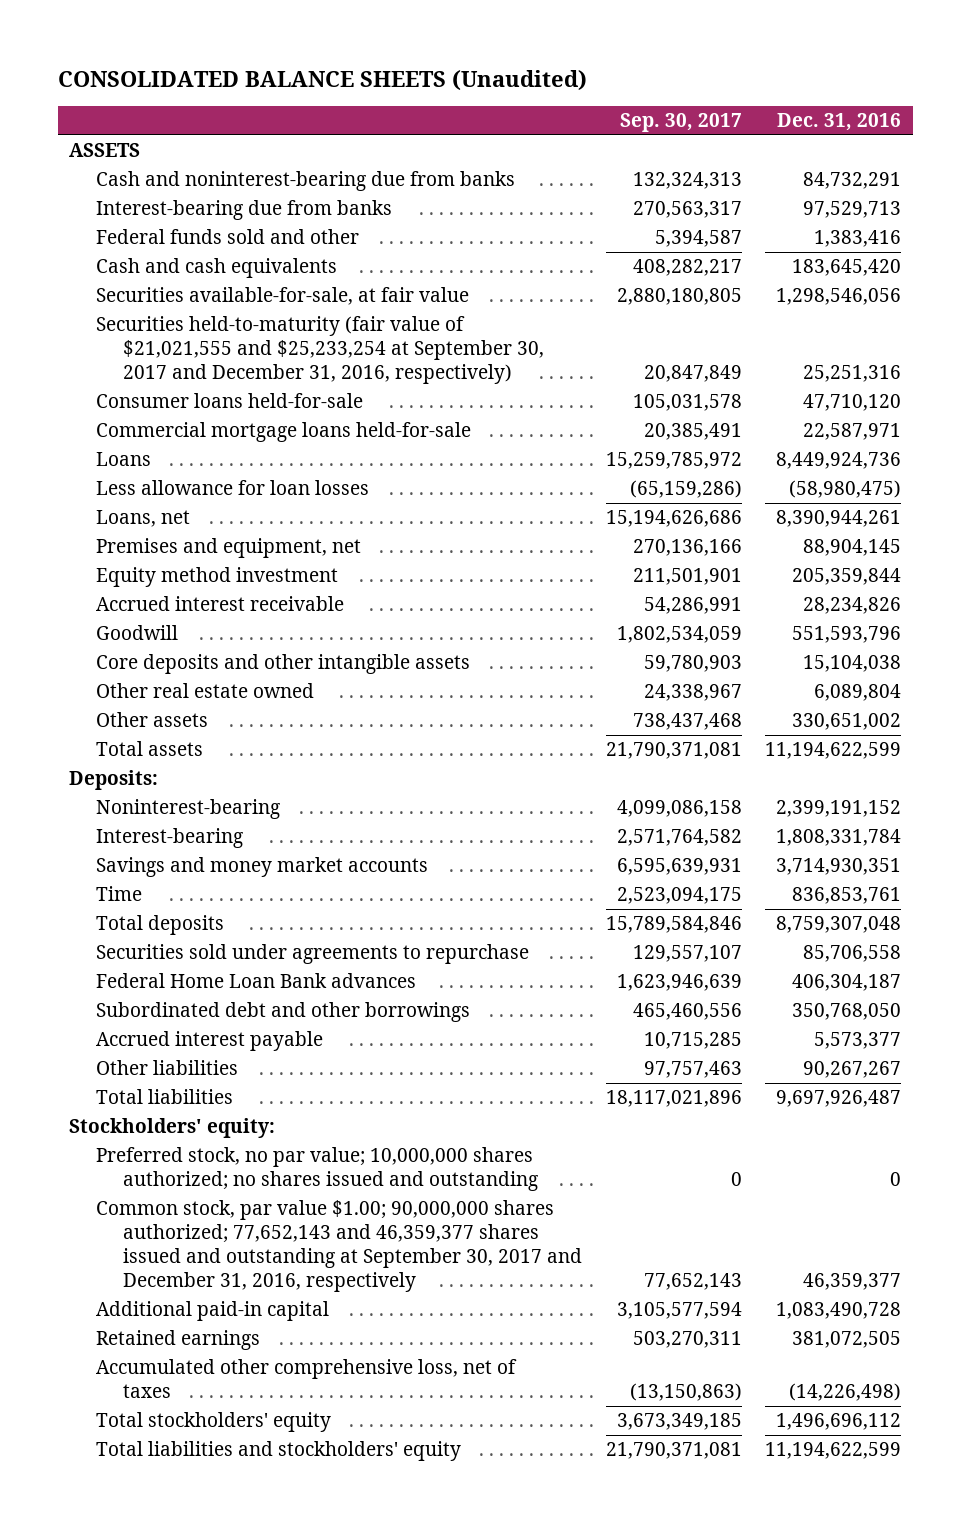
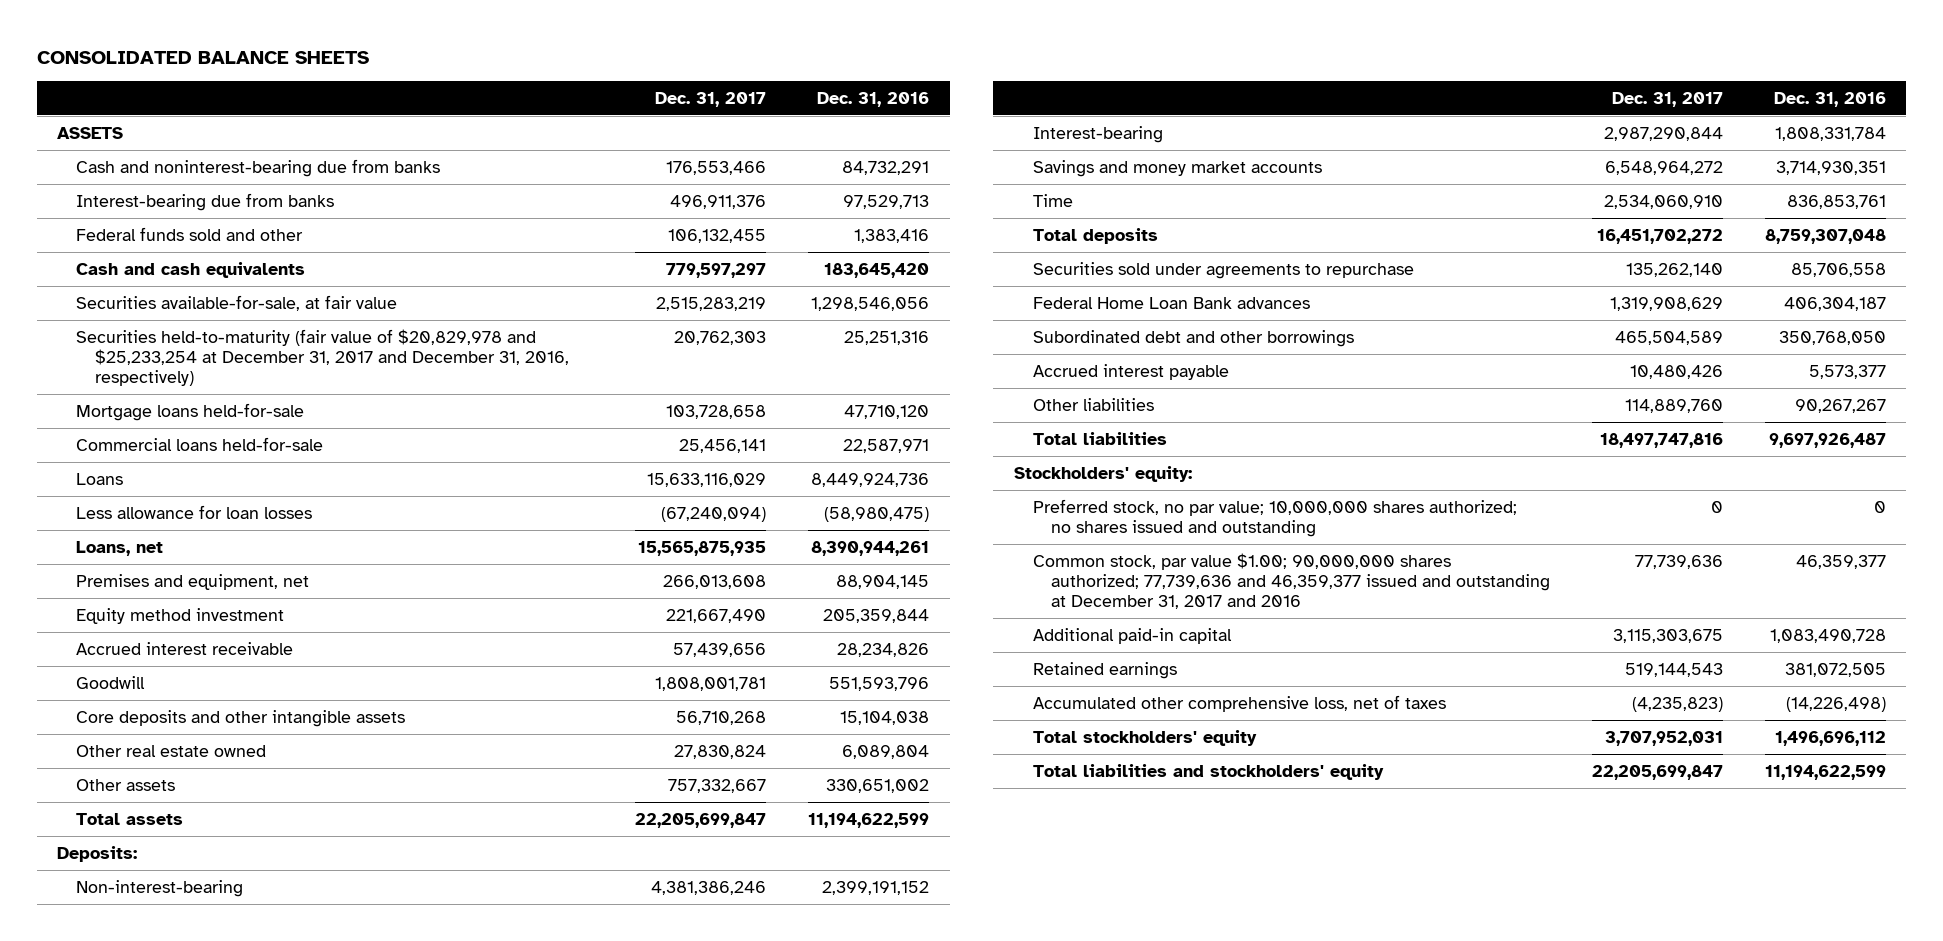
[57,69,587,91] CONSOLIDATED BALANCE SHEETS (Unaudited) -> [36,50,369,64] CONSOLIDATED BALANCE SHEETS
[619,113,742,133] Sep. 30, 2017 -> none
none -> [655,91,767,107] Dec. 31, 2017
[96,316,545,385] Securities held-to-maturity (fair value of $21,021,555 and $25,233,254 at September 30, 2017 and December 31, 2016, respectively) -> [76,328,569,387] Securities held-to-maturity (fair value of $20,829,978 and $25,233,254 at December 31, 2017 and December 31, 2016, respectively)
[96,393,364,409] Consumer loans held-for-sale -> [76,402,305,421] Mortgage loans held-for-sale
[96,422,472,443] Commercial mortgage loans held-for-sale -> [76,436,324,451] Commercial loans held-for-sale
[96,799,281,820] Noninterest-bearing -> [76,879,244,897] Non-interest-bearing
[96,1200,583,1292] Common stock, par value $1.00; 90,000,000 shares authorized; 77,652,143 and 46,359,377 shares issued and outstanding at September 30, 2017 and December 31, 2016, respectively -> [1032,552,1551,610] Common stock, par value $1.00; 90,000,000 shares authorized; 77,739,636 and 46,359,377 issued and outstanding at December 31, 2017 and 2016

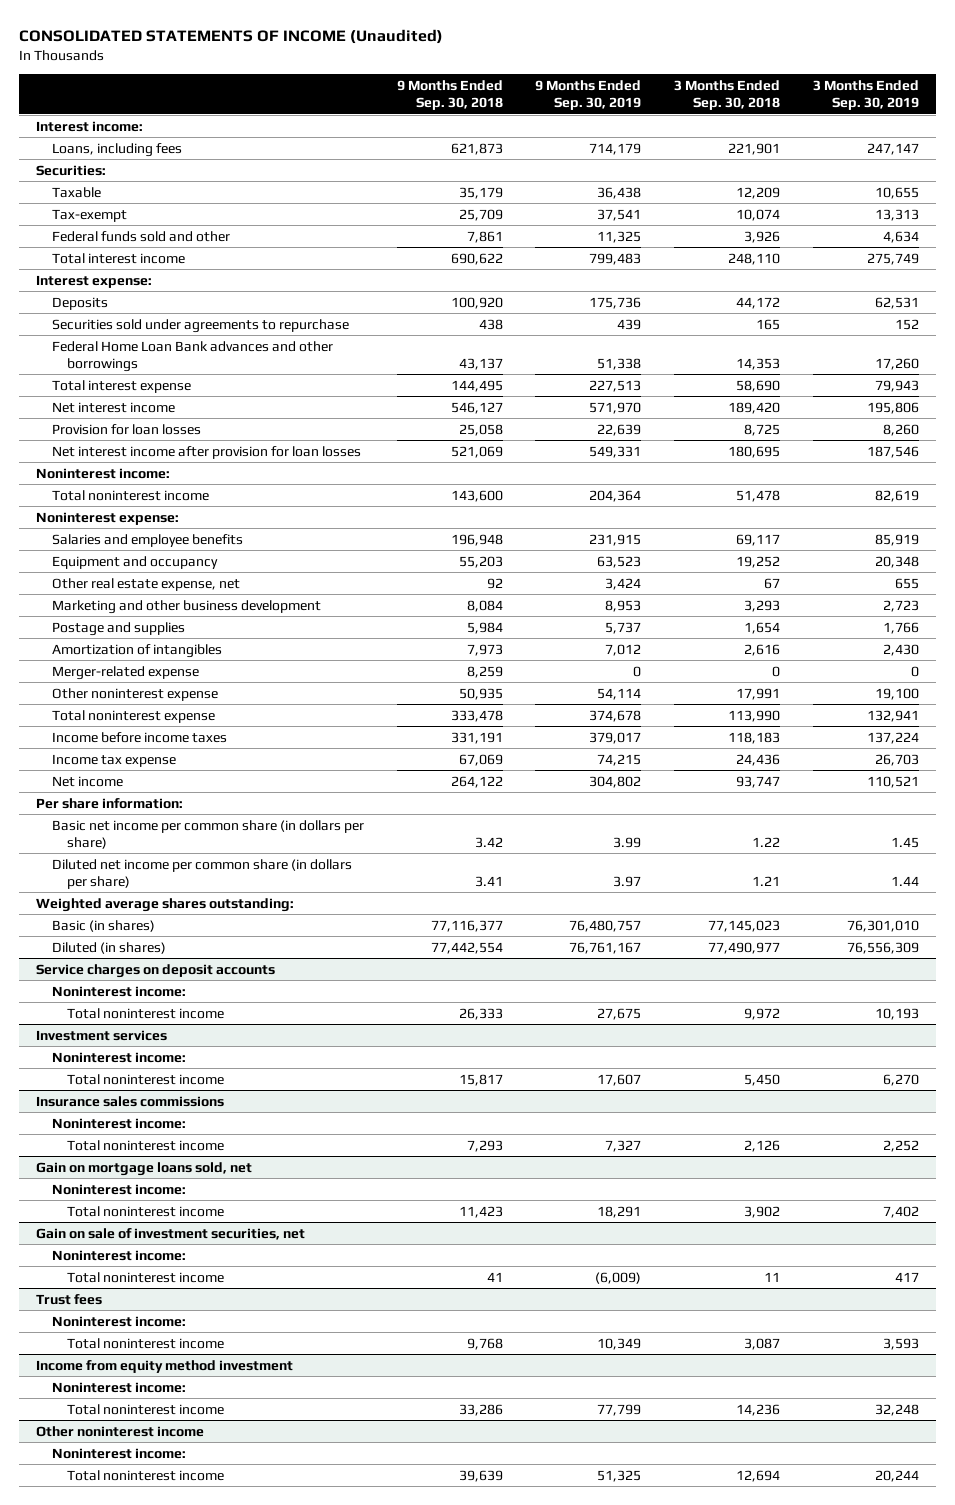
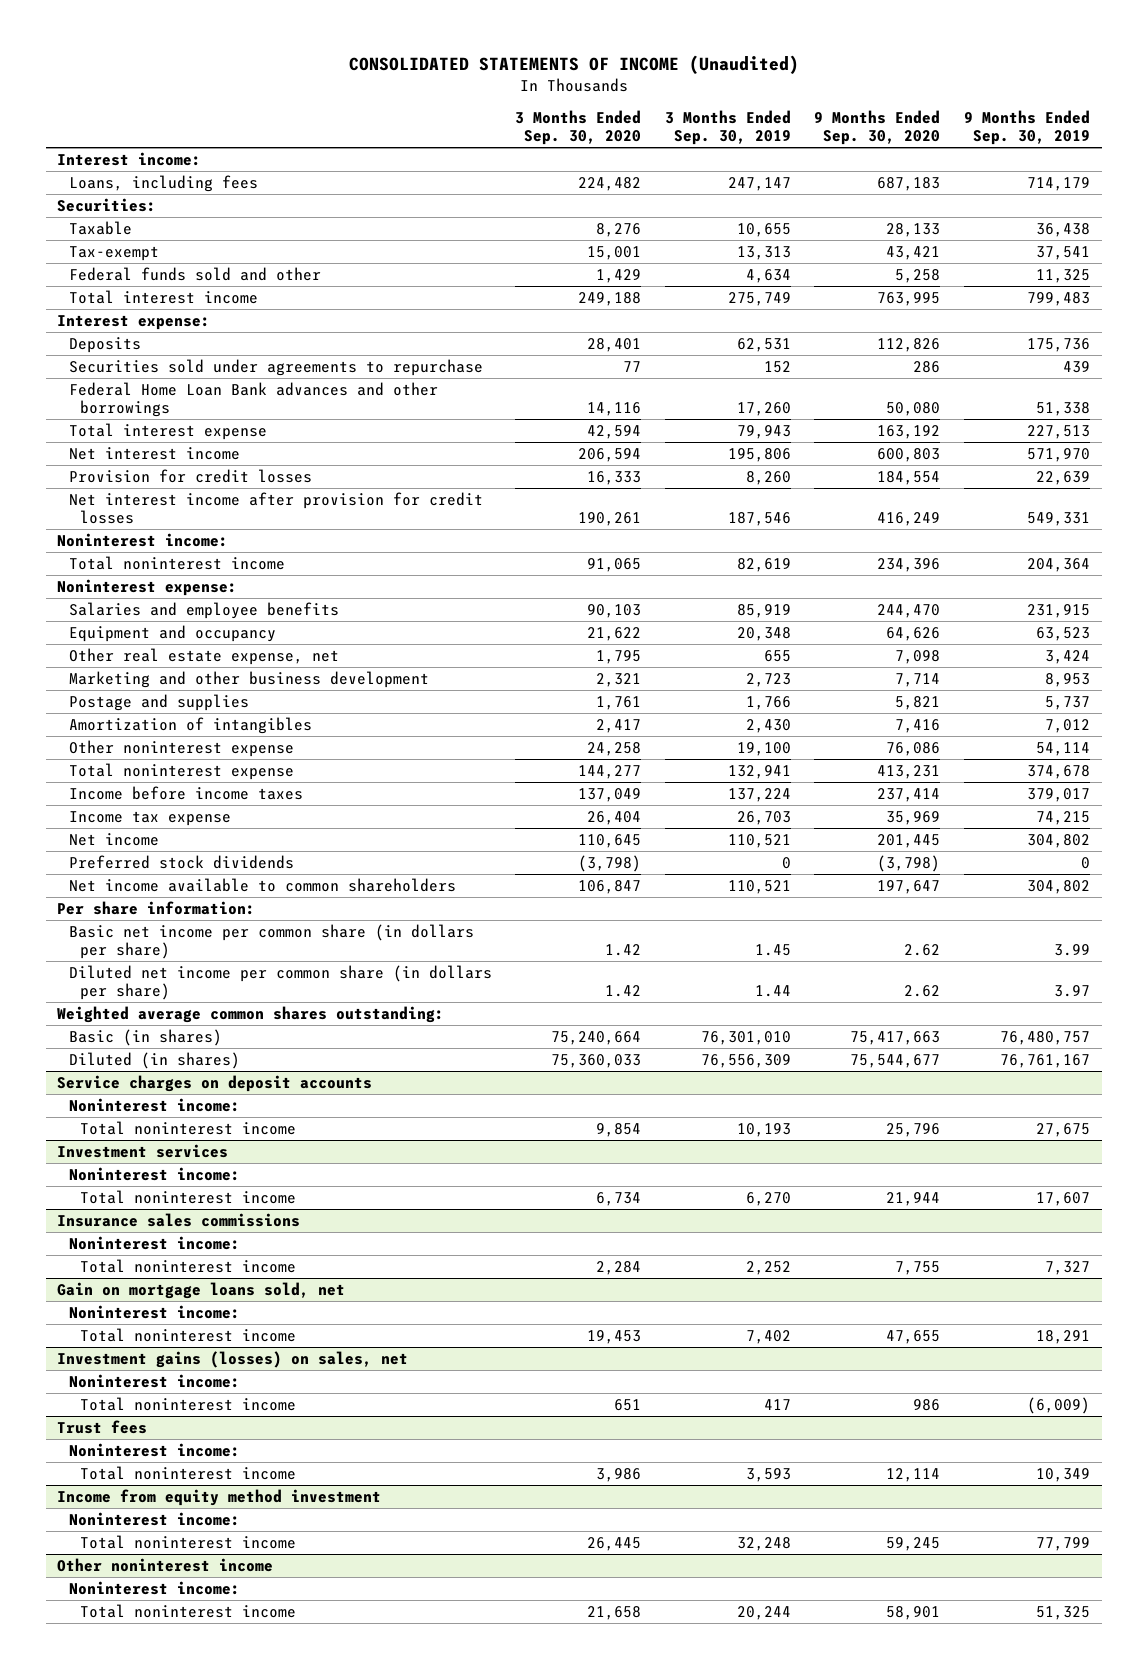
[396,79,503,111] 9 Months Ended Sep. 30, 2018 -> none
[674,79,781,111] 3 Months Ended Sep. 30, 2018 -> none
none -> [515,109,642,146] 3 Months Ended Sep. 30, 2020
none -> [814,109,941,146] 9 Months Ended Sep. 30, 2020
[51,423,201,435] Provision for loan losses -> [68,468,312,483] Provision for credit losses
[51,445,361,459] Net interest income after provision for loan losses -> [68,491,483,525] Net interest income after provision for credit losses
[51,665,199,680] Merger-related expense -> none
none -> [68,854,294,869] Preferred stock dividends
none -> [68,877,456,892] Net income available to common shareholders
[35,897,294,912] Weighted average shares outstanding: -> [57,1005,445,1023] Weighted average common shares outstanding:
[35,1227,305,1240] Gain on sale of investment securities, net -> [57,1350,409,1368] Investment gains (losses) on sales, net

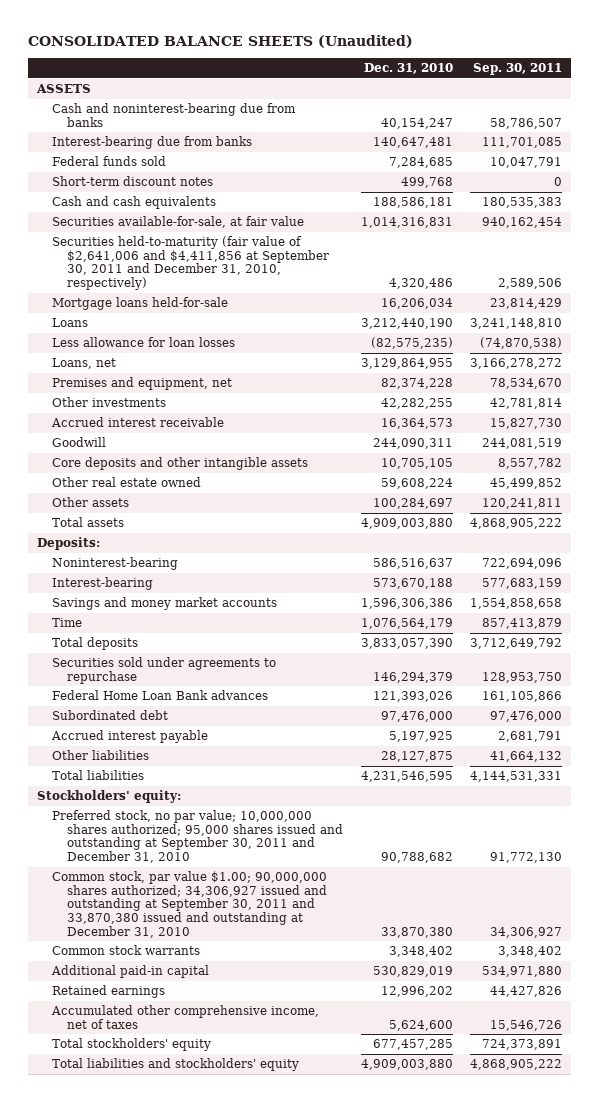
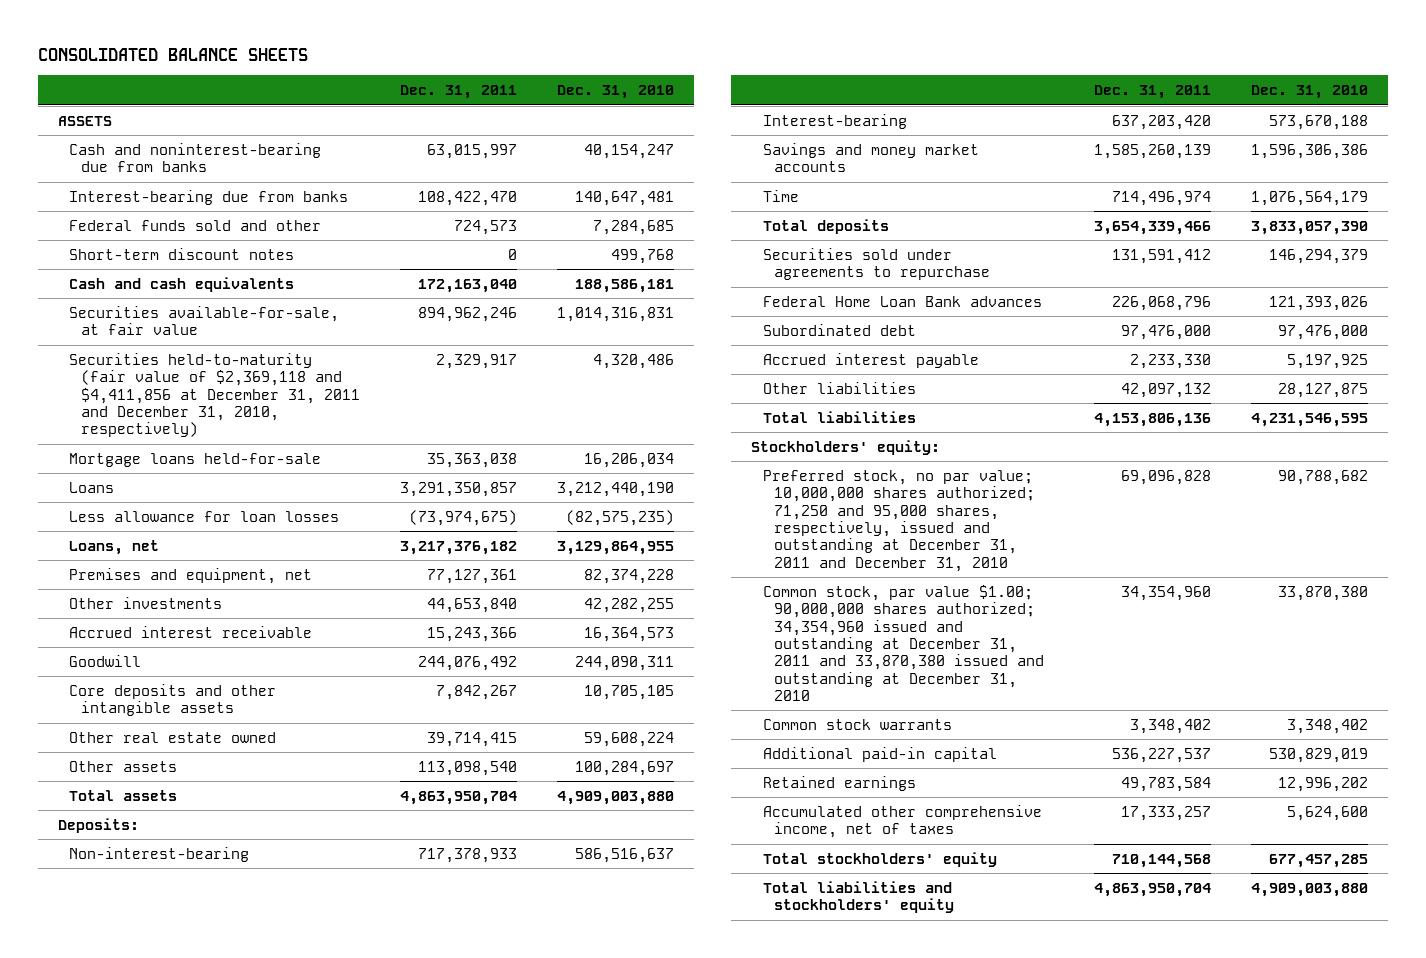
[28,35,414,49] CONSOLIDATED BALANCE SHEETS (Unaudited) -> [37,47,308,61] CONSOLIDATED BALANCE SHEETS
[473,63,563,76] Sep. 30, 2011 -> none
none -> [399,85,517,100] Dec. 31, 2011
[52,156,167,167] Federal funds sold -> [69,219,322,231] Federal funds sold and other
[52,236,330,291] Securities held-to-maturity (fair value of $2,641,006 and $4,411,856 at September 30, 2011 and December 31, 2010, respectively) -> [69,352,360,438] Securities held-to-maturity (fair value of $2,369,118 and $4,411,856 at December 31, 2011 and December 31, 2010, respectively)
[52,557,179,571] Noninterest-bearing -> [69,846,250,862] Non-interest-bearing
[52,810,344,864] Preferred stock, no par value; 10,000,000 shares authorized; 95,000 shares issued and outstanding at September 30, 2011 and December 31, 2010 -> [762,469,1036,572] Preferred stock, no par value; 10,000,000 shares authorized; 71,250 and 95,000 shares, respectively, issued and outstanding at December 31, 2011 and December 31, 2010
[52,871,328,938] Common stock, par value $1.00; 90,000,000 shares authorized; 34,306,927 issued and outstanding at September 30, 2011 and 33,870,380 issued and outstanding at December 31, 2010 -> [762,584,1045,701] Common stock, par value $1.00; 90,000,000 shares authorized; 34,354,960 issued and outstanding at December 31, 2011 and 33,870,380 issued and outstanding at December 31, 2010

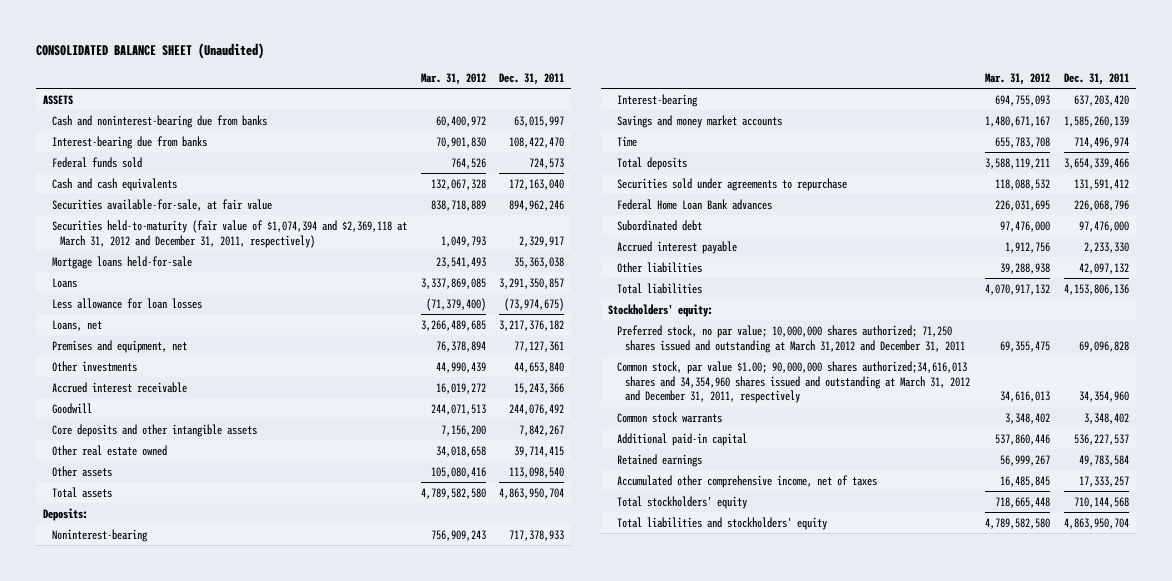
[37,47,308,61] CONSOLIDATED BALANCE SHEETS -> [36,43,265,60] CONSOLIDATED BALANCE SHEET (Unaudited)
[557,85,675,100] Dec. 31, 2010 -> none
none -> [420,72,486,85] Mar. 31, 2012
[69,247,295,260] Short-term discount notes -> none
[69,219,322,231] Federal funds sold and other -> [51,156,142,168] Federal funds sold
[69,352,360,438] Securities held-to-maturity (fair value of $2,369,118 and $4,411,856 at December 31, 2011 and December 31, 2010, respectively) -> [51,219,407,248] Securities held-to-maturity (fair value of $1,074,394 and $2,369,118 at March 31, 2012 and December 31, 2011, respectively)
[69,846,250,862] Non-interest-bearing -> [51,528,148,542] Noninterest-bearing
[762,469,1036,572] Preferred stock, no par value; 10,000,000 shares authorized; 71,250 and 95,000 shares, respectively, issued and outstanding at December 31, 2011 and December 31, 2010 -> [616,324,966,353] Preferred stock, no par value; 10,000,000 shares authorized; 71,250 shares issued and outstanding at March 31,2012 and December 31, 2011
[762,584,1045,701] Common stock, par value $1.00; 90,000,000 shares authorized; 34,354,960 issued and outstanding at December 31, 2011 and 33,870,380 issued and outstanding at December 31, 2010 -> [616,360,971,404] Common stock, par value $1.00; 90,000,000 shares authorized;34,616,013 shares and 34,354,960 shares issued and outstanding at March 31, 2012 and December 31, 2011, respectively

